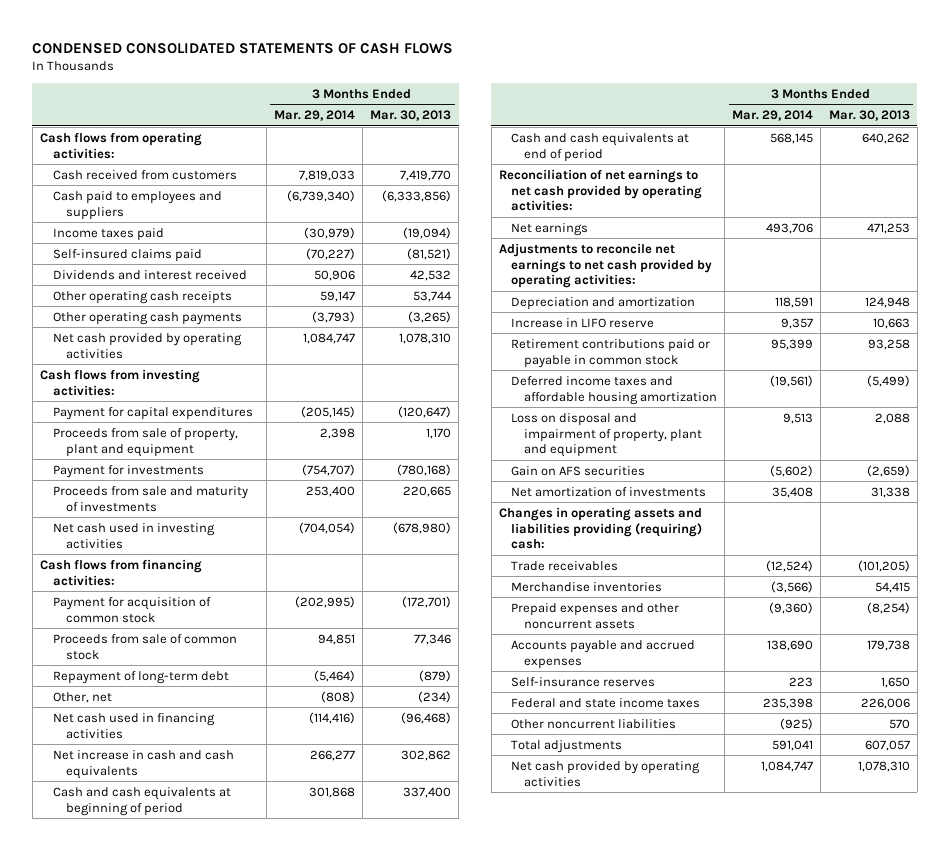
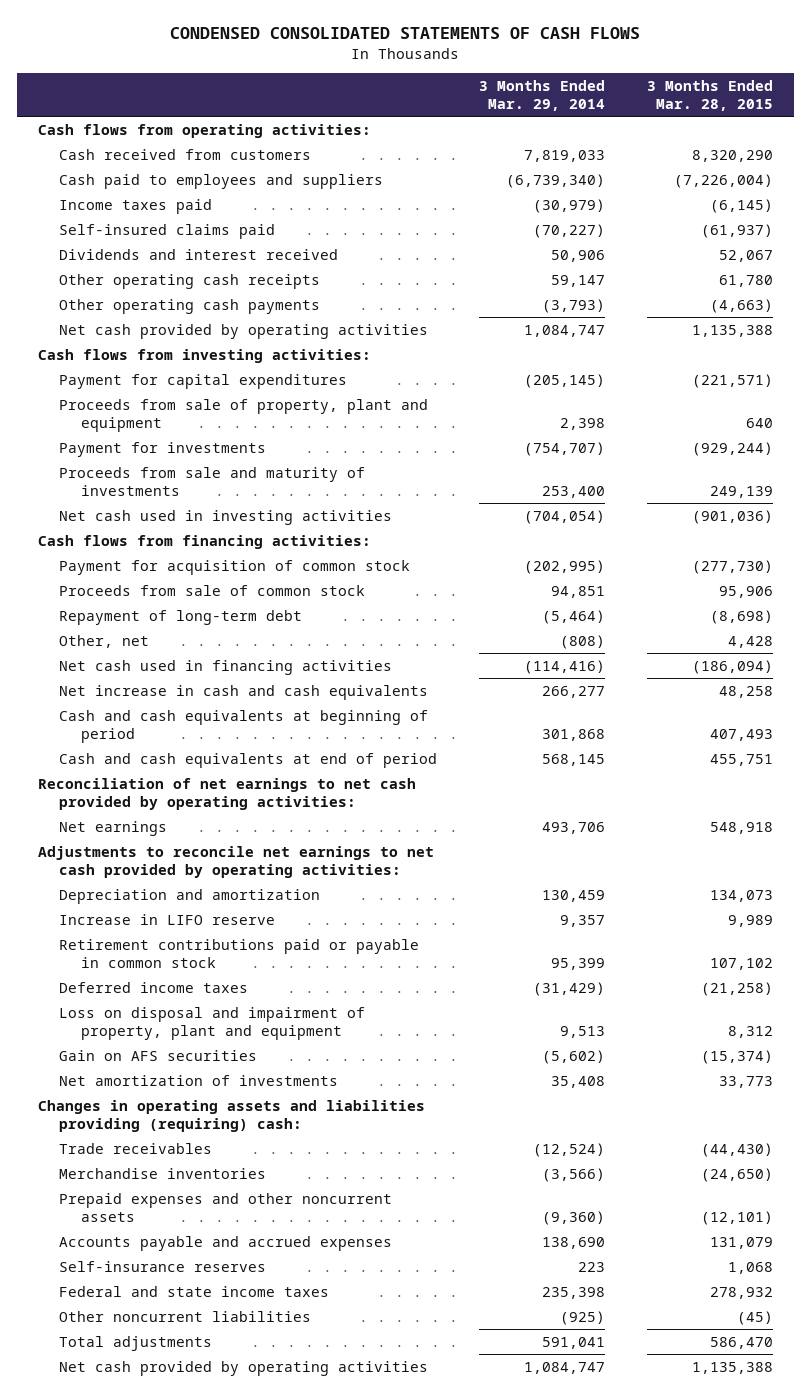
[369,110,451,122] Mar. 30, 2013 -> none
none -> [646,79,773,112] 3 Months Ended Mar. 28, 2015
[775,296,814,308] 118,591 -> [542,889,606,902] 130,459
[511,375,718,405] Deferred income taxes and affordable housing amortization -> [59,981,249,993] Deferred income taxes
[770,374,814,387] (19,561) -> [533,981,606,996] (31,429)

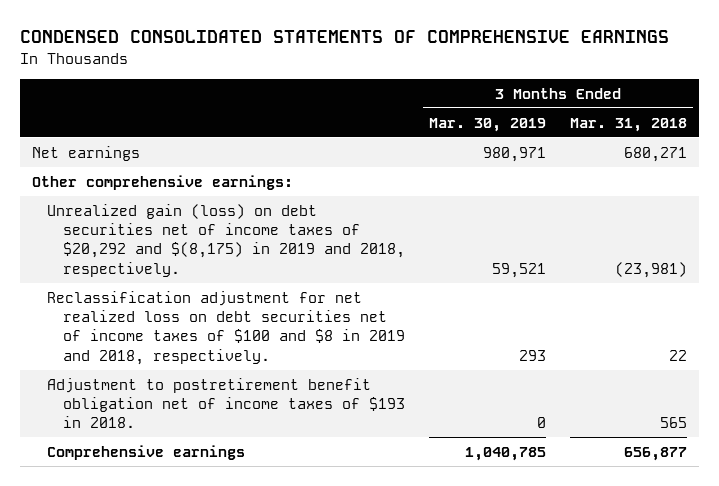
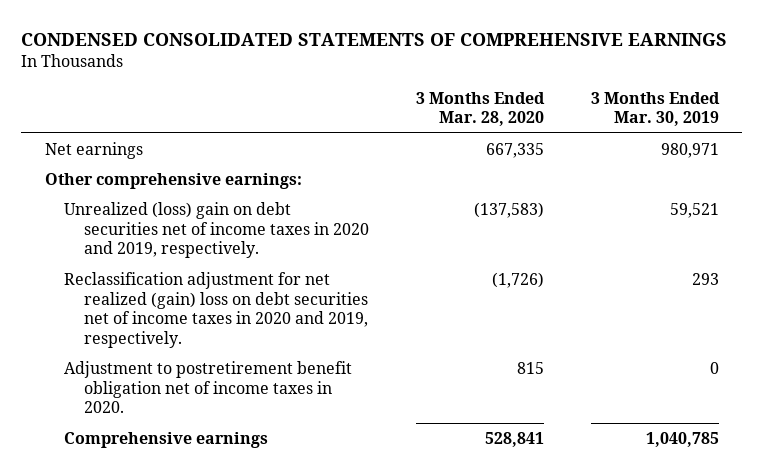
[570,117,688,132] Mar. 31, 2018 -> none
none -> [415,91,545,127] 3 Months Ended Mar. 28, 2020
[47,203,406,277] Unrealized gain (loss) on debt securities net of income taxes of $20,292 and $(8,175) in 2019 and 2018, respectively. -> [64,201,370,259] Unrealized (loss) gain on debt securities net of income taxes in 2020 and 2019, respectively.
[47,290,406,365] Reclassification adjustment for net realized loss on debt securities net of income taxes of $100 and $8 in 2019 and 2018, respectively. -> [64,271,369,348] Reclassification adjustment for net realized (gain) loss on debt securities net of income taxes in 2020 and 2019, respectively.
[47,377,406,429] Adjustment to postretirement benefit obligation net of income taxes of $193 in 2018. -> [64,360,353,414] Adjustment to postretirement benefit obligation net of income taxes in 2020.

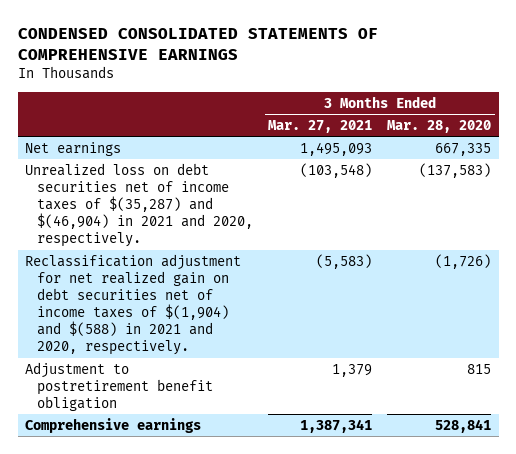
[590,91,720,127] 3 Months Ended Mar. 30, 2019 -> none
none -> [268,120,373,134] Mar. 27, 2021
[44,172,302,189] Other comprehensive earnings: -> none
[64,201,370,259] Unrealized (loss) gain on debt securities net of income taxes in 2020 and 2019, respectively. -> [25,162,254,248] Unrealized loss on debt securities net of income taxes of $(35,287) and $(46,904) in 2021 and 2020, respectively.
[64,271,369,348] Reclassification adjustment for net realized (gain) loss on debt securities net of income taxes in 2020 and 2019, respectively. -> [25,253,242,356] Reclassification adjustment for net realized gain on debt securities net of income taxes of $(1,904) and $(588) in 2021 and 2020, respectively.
[64,360,353,414] Adjustment to postretirement benefit obligation net of income taxes in 2020. -> [25,361,214,412] Adjustment to postretirement benefit obligation

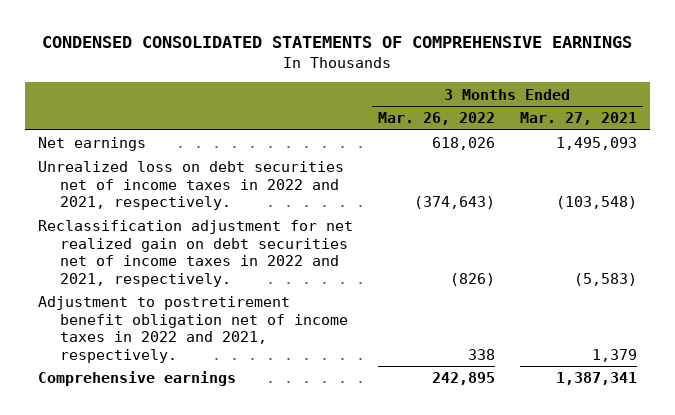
[387,120,492,134] Mar. 28, 2020 -> none
none -> [377,112,495,126] Mar. 26, 2022
[25,162,254,248] Unrealized loss on debt securities net of income taxes of $(35,287) and $(46,904) in 2021 and 2020, respectively. -> [37,161,344,211] Unrealized loss on debt securities net of income taxes in 2022 and 2021, respectively.
[25,253,242,356] Reclassification adjustment for net realized gain on debt securities net of income taxes of $(1,904) and $(588) in 2021 and 2020, respectively. -> [37,220,353,287] Reclassification adjustment for net realized gain on debt securities net of income taxes in 2022 and 2021, respectively.
[25,361,214,412] Adjustment to postretirement benefit obligation -> [37,296,348,363] Adjustment to postretirement benefit obligation net of income taxes in 2022 and 2021, respectively.

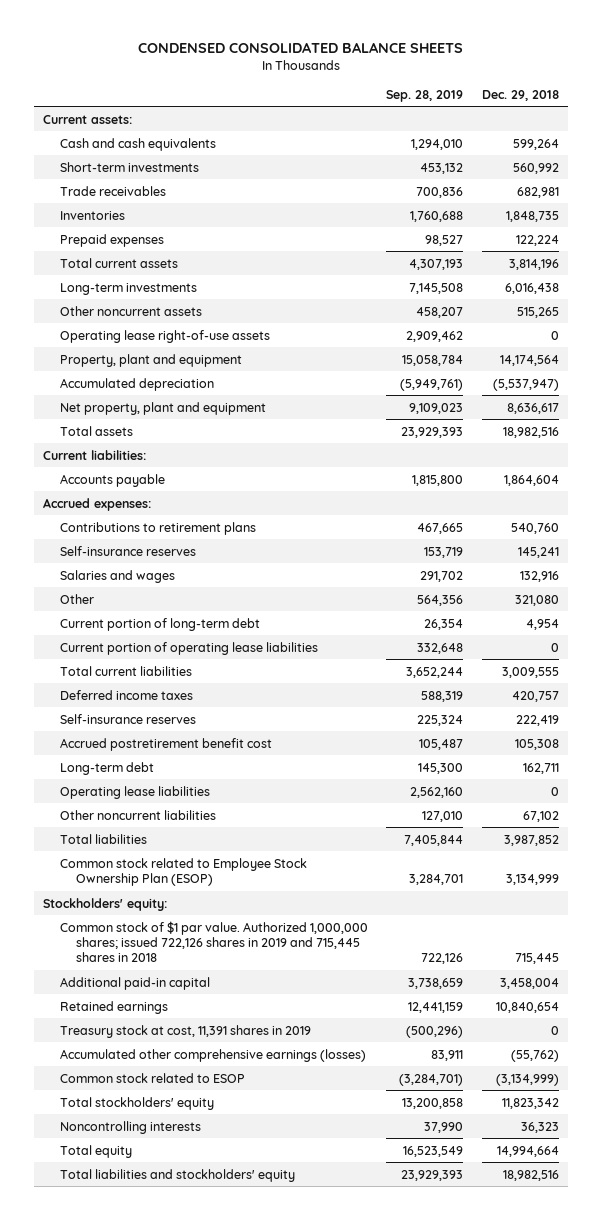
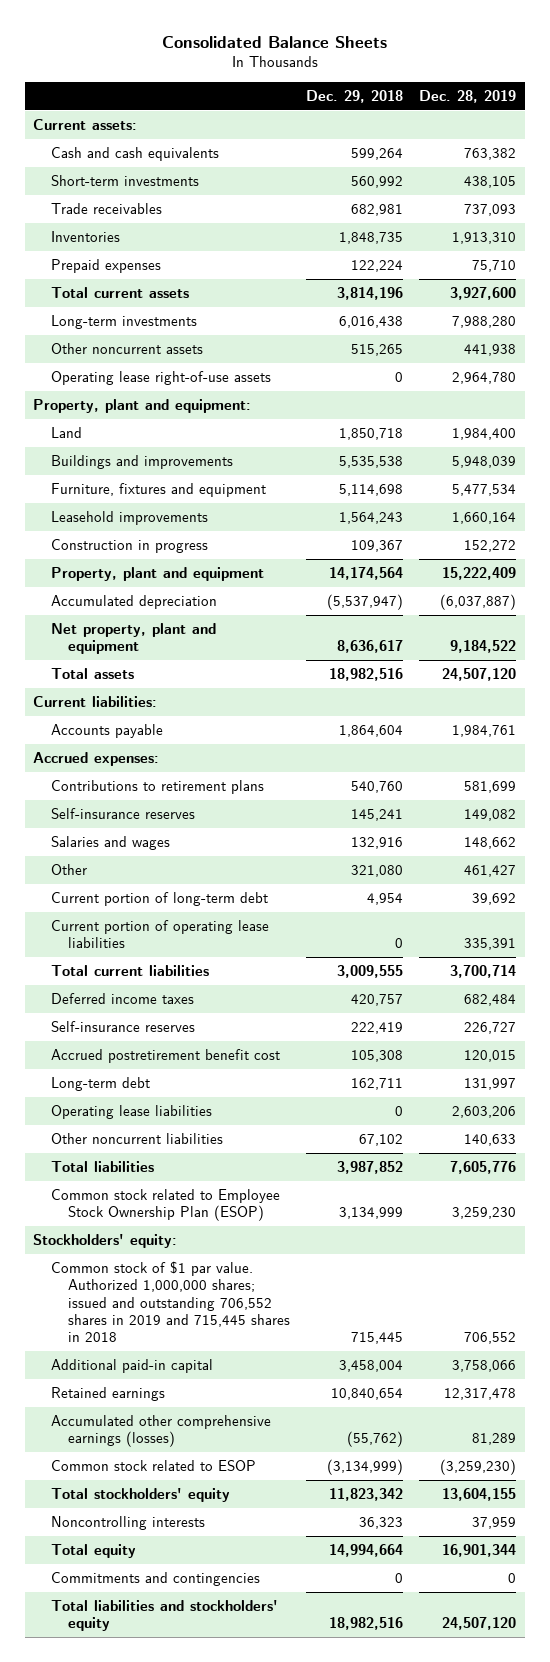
[137,42,463,54] CONDENSED CONSOLIDATED BALANCE SHEETS -> [161,35,387,48] Consolidated Balance Sheets
[386,89,464,102] Sep. 28, 2019 -> none
none -> [419,89,517,103] Dec. 28, 2019
none -> [33,399,252,414] Property, plant and equipment:
none -> [50,427,82,439] Land
none -> [50,455,233,470] Buildings and improvements
none -> [50,483,266,498] Furniture, fixtures and equipment
none -> [50,511,208,526] Leasehold improvements
none -> [50,539,208,554] Construction in progress
[59,920,368,963] Common stock of $1 par value. Authorized 1,000,000 shares; issued 722,126 shares in 2019 and 715,445 shares in 2018 -> [50,1261,291,1342] Common stock of $1 par value. Authorized 1,000,000 shares; issued and outstanding 706,552 shares in 2019 and 715,445 shares in 2018
[59,1024,311,1038] Treasury stock at cost, 11,391 shares in 2019 -> none
none -> [50,1572,260,1587] Commitments and contingencies

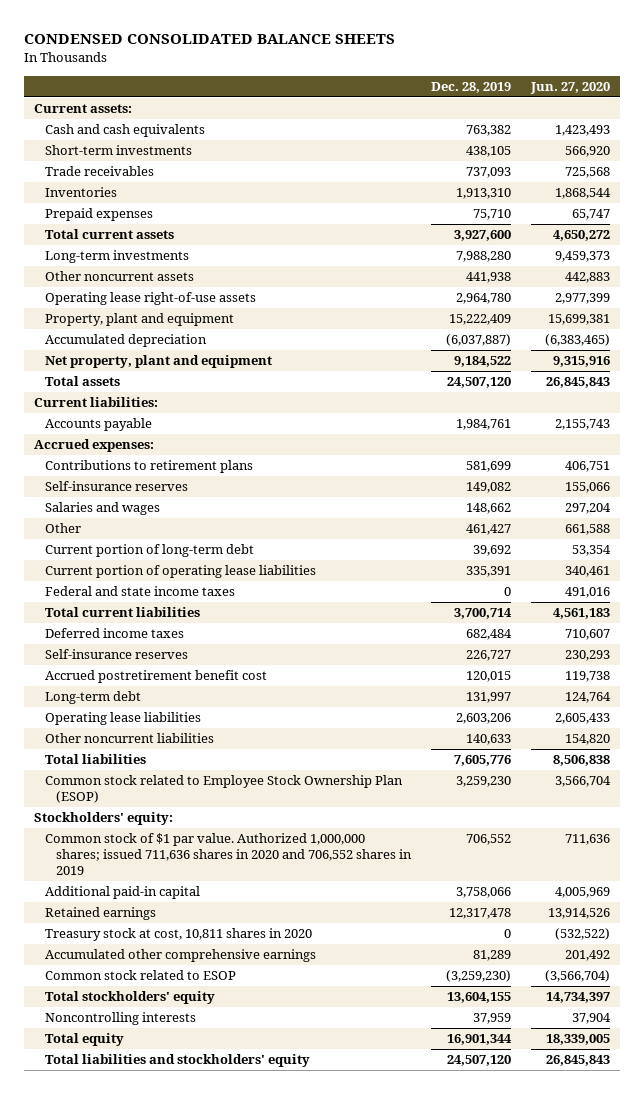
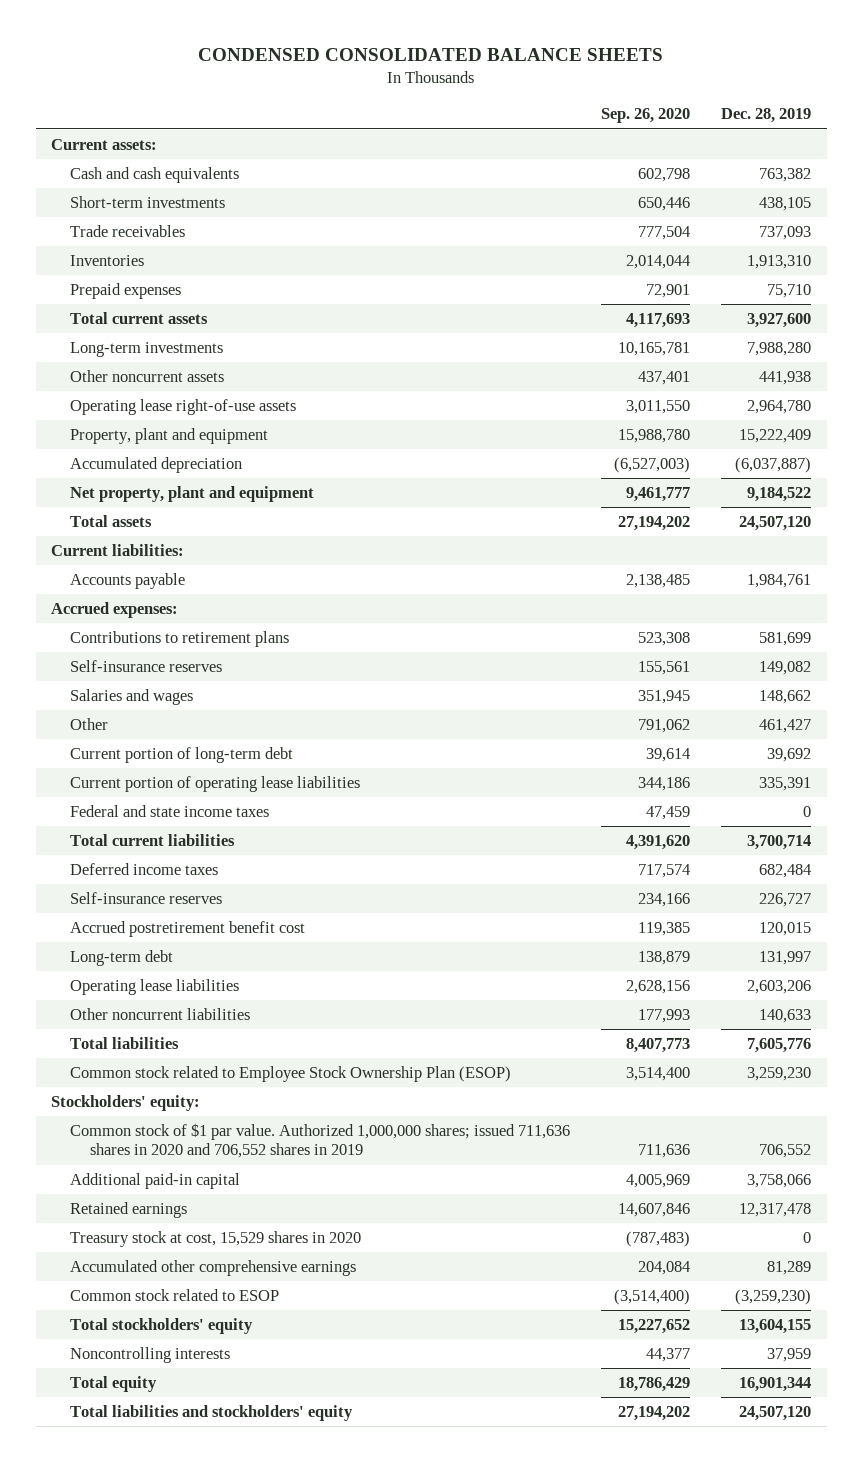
[530,81,611,94] Jun. 27, 2020 -> none
none -> [601,108,691,124] Sep. 26, 2020
[45,928,313,942] Treasury stock at cost, 10,811 shares in 2020 -> [70,1230,362,1247] Treasury stock at cost, 15,529 shares in 2020

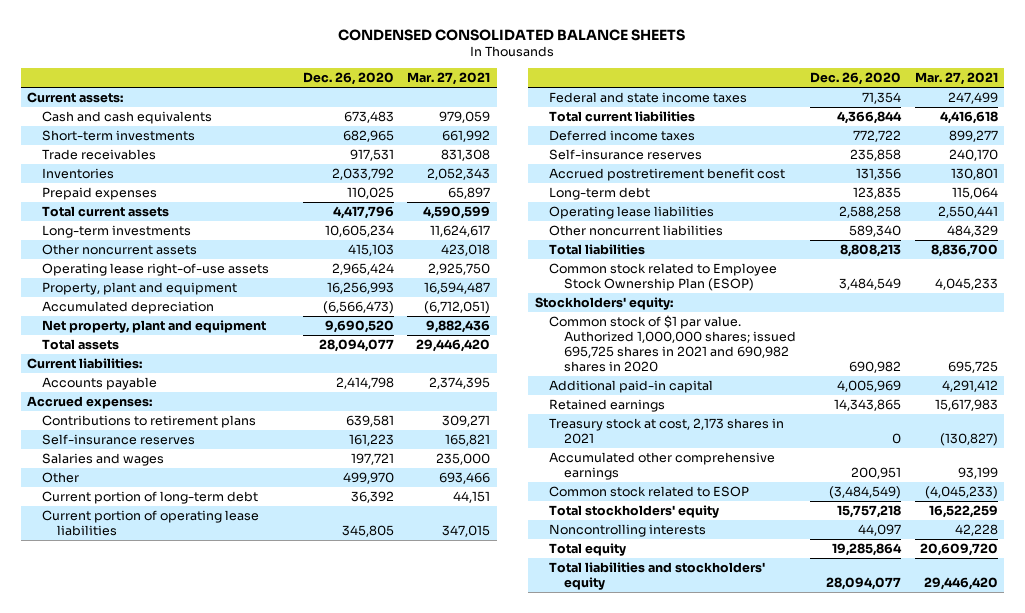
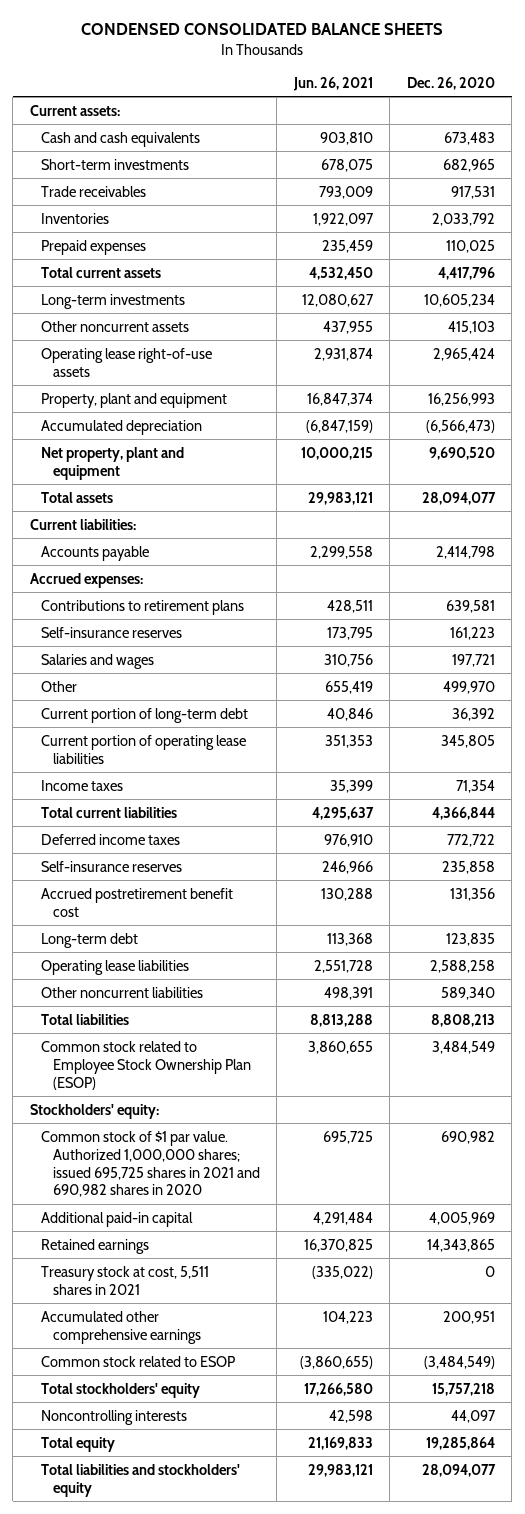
[407,72,491,86] Mar. 27, 2021 -> none
none -> [292,76,373,91] Jun. 26, 2021
[549,91,748,103] Federal and state income taxes -> [41,779,124,791] Income taxes
[549,417,785,445] Treasury stock at cost, 2,173 shares in 2021 -> [41,1265,210,1295] Treasury stock at cost, 5,511 shares in 2021

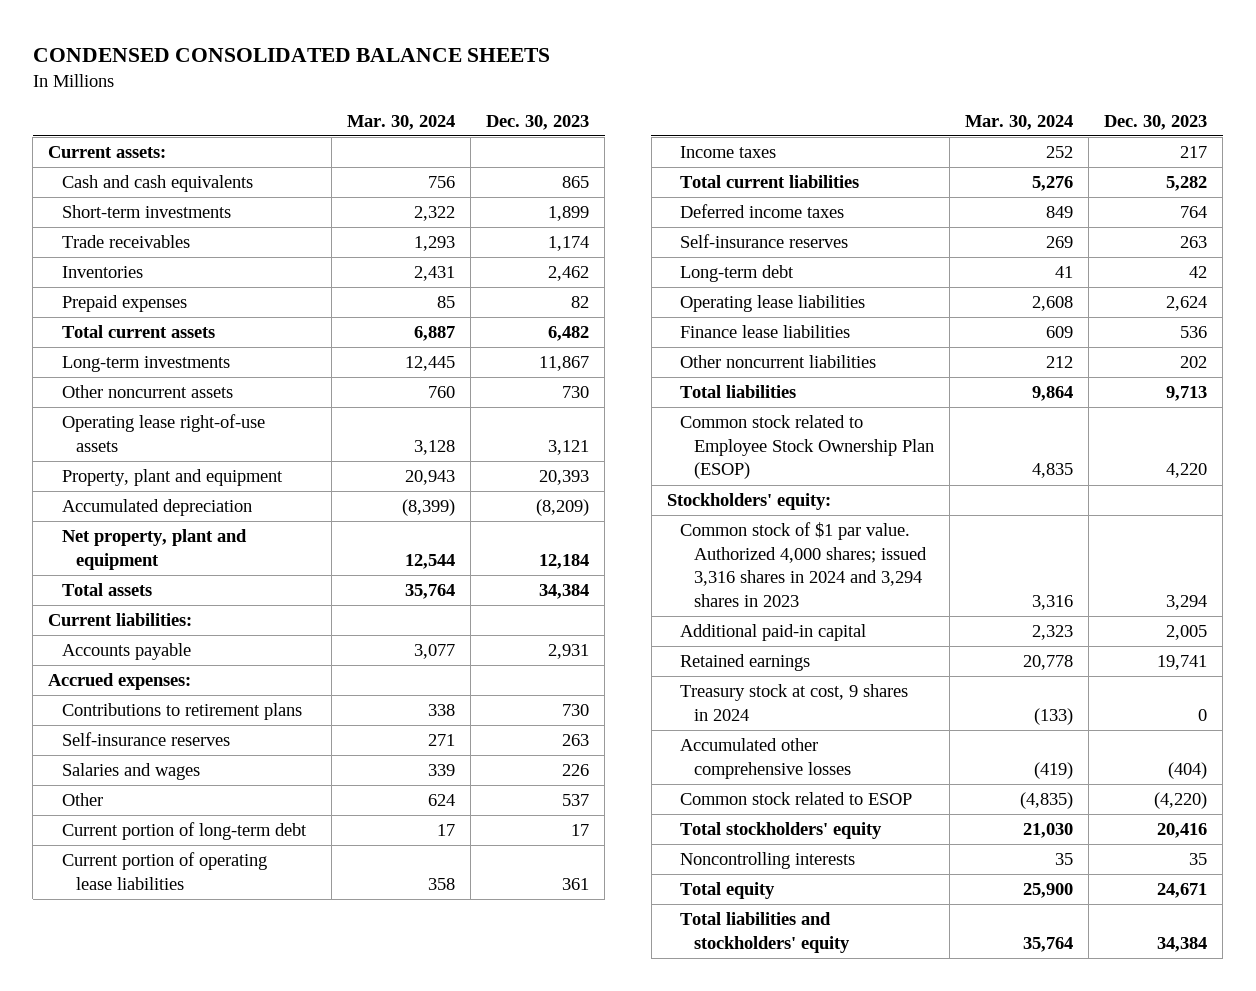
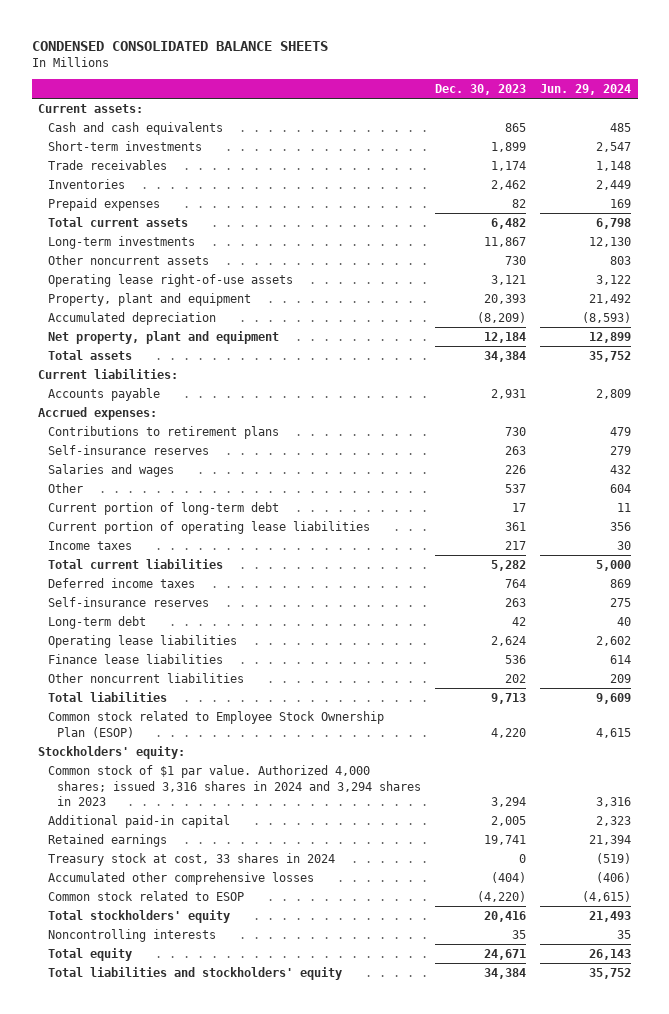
[347,114,456,130] Mar. 30, 2024 -> none
none -> [539,84,631,96] Jun. 29, 2024
[680,684,909,721] Treasury stock at cost, 9 shares in 2024 -> [47,853,335,867] Treasury stock at cost, 33 shares in 2024

